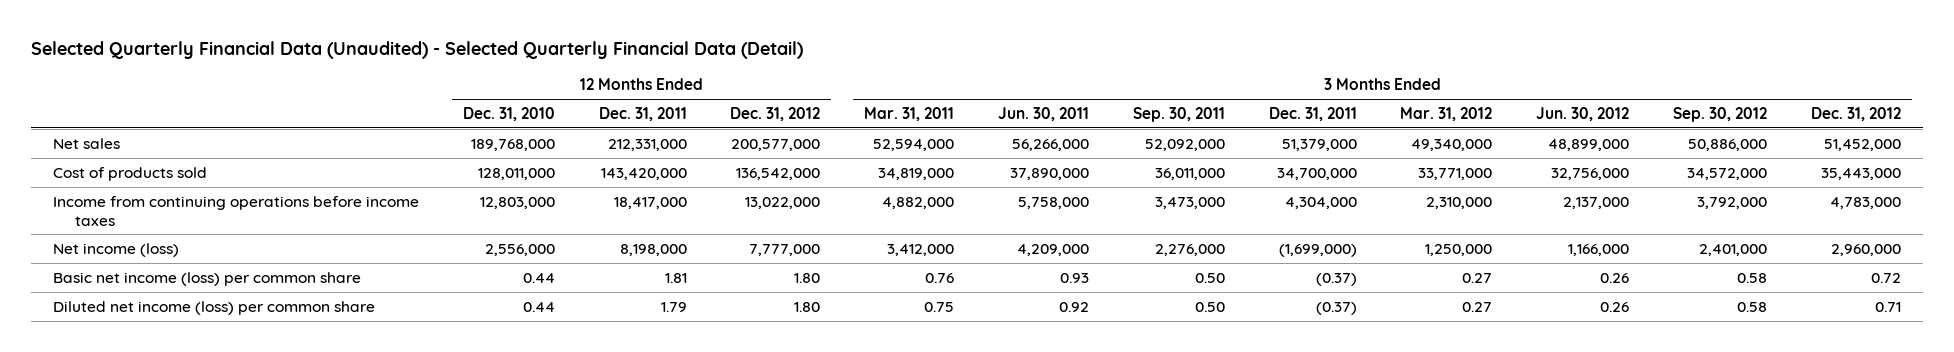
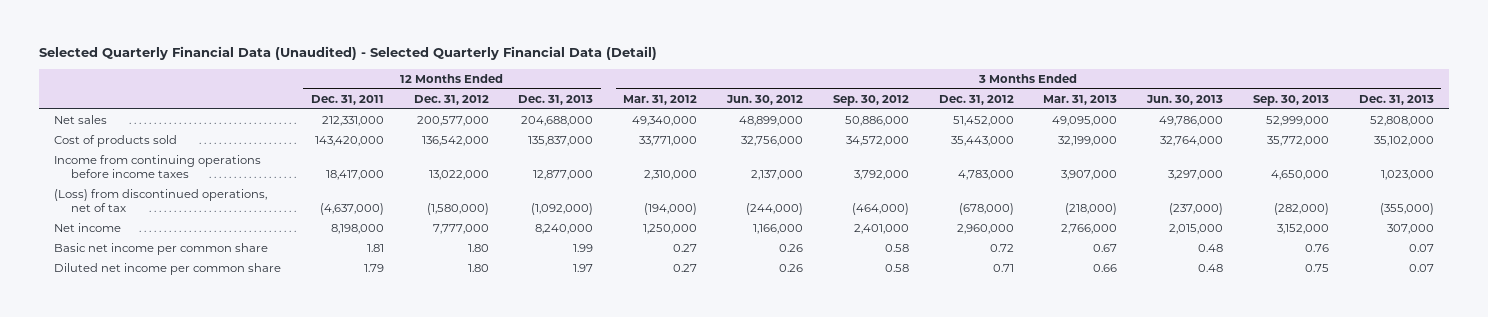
[462,107,555,122] Dec. 31, 2010 -> none
[864,107,955,122] Mar. 31, 2011 -> none
[998,107,1090,122] Jun. 30, 2011 -> none
[1132,107,1225,123] Sep. 30, 2011 -> none
[1268,107,1357,122] Dec. 31, 2011 -> none
none -> [518,94,594,105] Dec. 31, 2013
none -> [1043,94,1118,105] Mar. 31, 2013
none -> [1146,94,1224,105] Jun. 30, 2013
none -> [1252,94,1329,106] Sep. 30, 2013
none -> [1358,94,1434,105] Dec. 31, 2013
none -> [54,189,268,212] (Loss) from discontinued operations, net of tax
[52,242,179,257] Net income (loss) -> [54,223,122,233] Net income
[52,271,361,286] Basic net income (loss) per common share -> [54,243,269,256] Basic net income per common share
[52,300,375,315] Diluted net income (loss) per common share -> [54,263,282,276] Diluted net income per common share

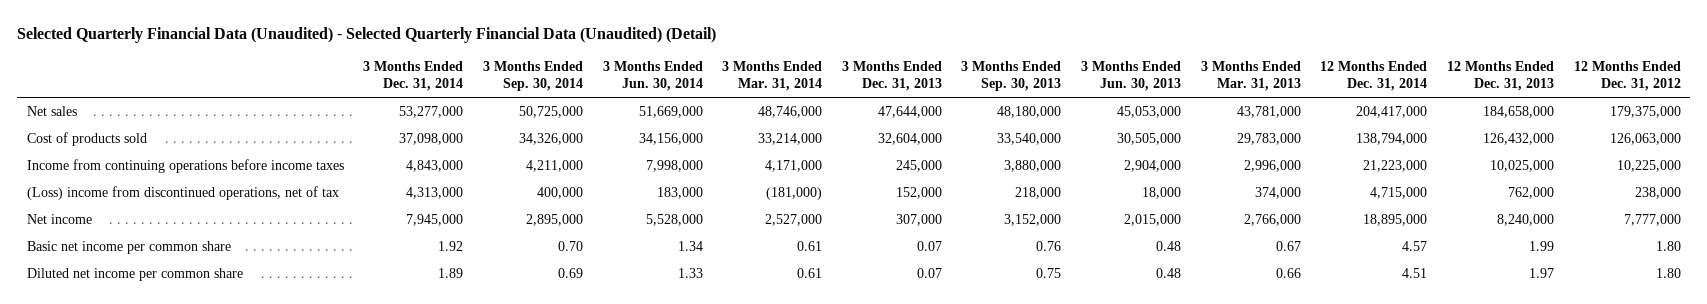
[39,46,658,61] Selected Quarterly Financial Data (Unaudited) - Selected Quarterly Financial Data (Detail) -> [16,26,716,43] Selected Quarterly Financial Data (Unaudited) - Selected Quarterly Financial Data (Unaudited) (Detail)
[310,94,384,105] Dec. 31, 2011 -> none
[623,94,698,105] Mar. 31, 2012 -> none
[725,94,803,105] Jun. 30, 2012 -> none
[832,94,909,106] Sep. 30, 2012 -> none
[938,94,1014,105] Dec. 31, 2012 -> none
none -> [363,61,464,91] 3 Months Ended Dec. 31, 2014
none -> [482,61,583,91] 3 Months Ended Sep. 30, 2014
none -> [602,61,703,91] 3 Months Ended Jun. 30, 2014
none -> [722,61,823,91] 3 Months Ended Mar. 31, 2014
none -> [1320,61,1428,91] 12 Months Ended Dec. 31, 2014
[416,116,489,127] 200,577,000 -> [1609,106,1681,119] 179,375,000
[521,116,594,127] 204,688,000 -> [1482,106,1554,119] 184,658,000
[1052,116,1118,127] 49,095,000 -> [1236,106,1301,119] 43,781,000
[1159,116,1224,127] 49,786,000 -> [1117,106,1182,119] 45,053,000
[1265,116,1329,127] 52,999,000 -> [997,106,1062,119] 48,180,000
[1369,116,1434,127] 52,808,000 -> [877,106,942,119] 47,644,000
[421,136,489,147] 136,542,000 -> [1609,133,1681,146] 126,063,000
[528,136,594,147] 135,837,000 -> [1482,133,1554,146] 126,432,000
[1058,136,1118,147] 32,199,000 -> [1236,133,1301,146] 29,783,000
[1160,136,1224,147] 32,764,000 -> [1117,133,1182,146] 30,505,000
[1266,136,1329,147] 35,772,000 -> [997,133,1062,146] 33,540,000
[1373,136,1434,147] 35,102,000 -> [877,133,942,146] 32,604,000
[428,169,489,180] 13,022,000 -> [1616,160,1681,173] 10,225,000
[533,169,594,180] 12,877,000 -> [1489,160,1554,173] 10,025,000
[1061,169,1118,180] 3,907,000 -> [1243,160,1301,173] 2,996,000
[1168,169,1224,180] 3,297,000 -> [1124,160,1182,173] 2,904,000
[1270,169,1329,180] 4,650,000 -> [1004,160,1062,173] 3,880,000
[1380,169,1434,180] 1,023,000 -> [895,160,942,173] 245,000
[54,189,268,212] (Loss) from discontinued operations, net of tax -> [26,186,339,201] (Loss) income from discontinued operations, net of tax
[426,202,489,215] (1,580,000) -> [1634,187,1681,200] 238,000
[531,202,594,215] (1,092,000) -> [1507,187,1554,200] 762,000
[1065,202,1118,215] (218,000) -> [1254,187,1301,200] 374,000
[1169,202,1224,215] (237,000) -> [1142,187,1182,200] 18,000
[1273,202,1329,215] (282,000) -> [1015,187,1062,200] 218,000
[1379,202,1434,215] (355,000) -> [895,187,942,200] 152,000

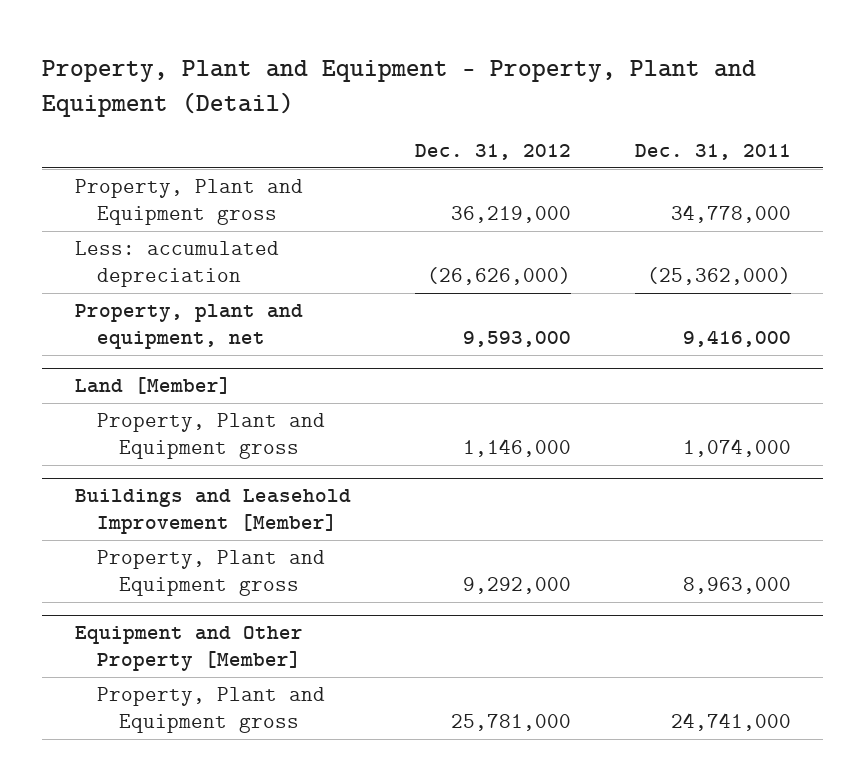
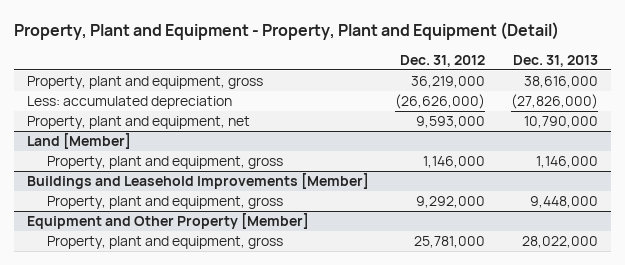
[635,143,792,160] Dec. 31, 2011 -> none
none -> [513,54,599,67] Dec. 31, 2013
[74,179,303,225] Property, Plant and Equipment gross -> [26,76,263,90] Property, plant and equipment, gross
[96,413,325,459] Property, Plant and Equipment gross -> [47,156,284,170] Property, plant and equipment, gross
[74,489,351,535] Buildings and Leasehold Improvement [Member] -> [26,173,369,190] Buildings and Leasehold Improvements [Member]
[96,550,325,596] Property, Plant and Equipment gross -> [47,196,284,210] Property, plant and equipment, gross
[96,687,325,733] Property, Plant and Equipment gross -> [47,236,284,250] Property, plant and equipment, gross

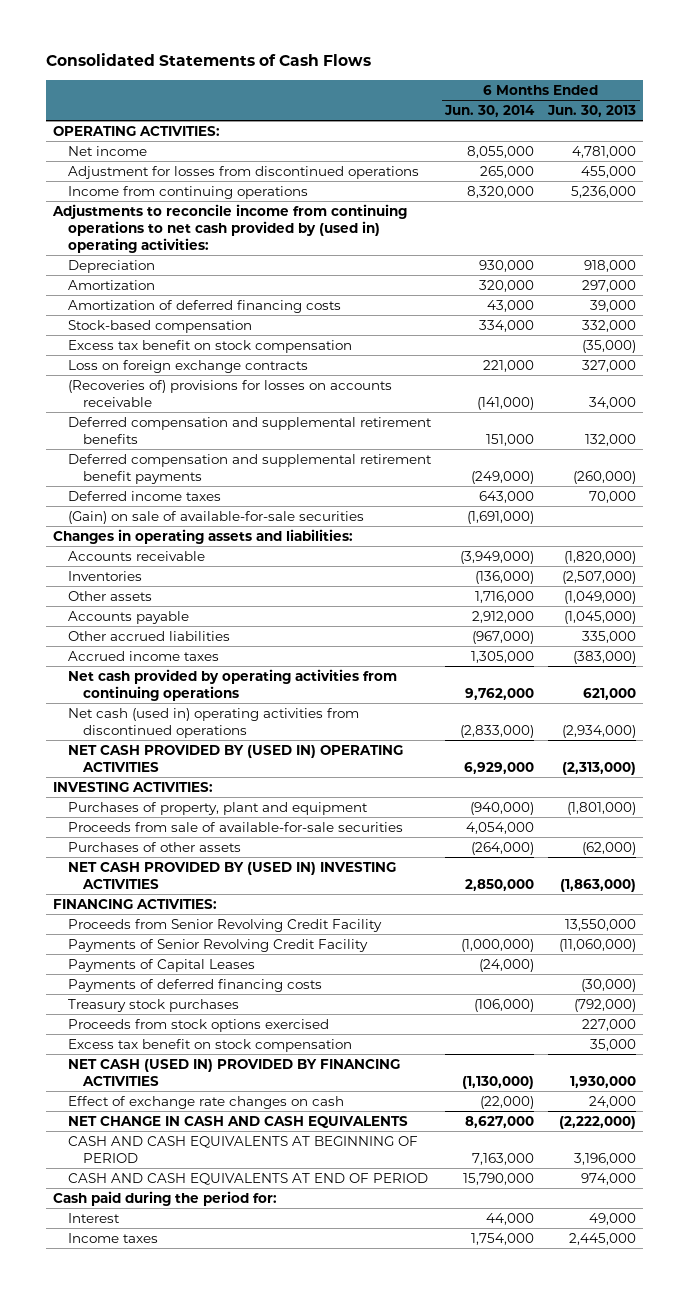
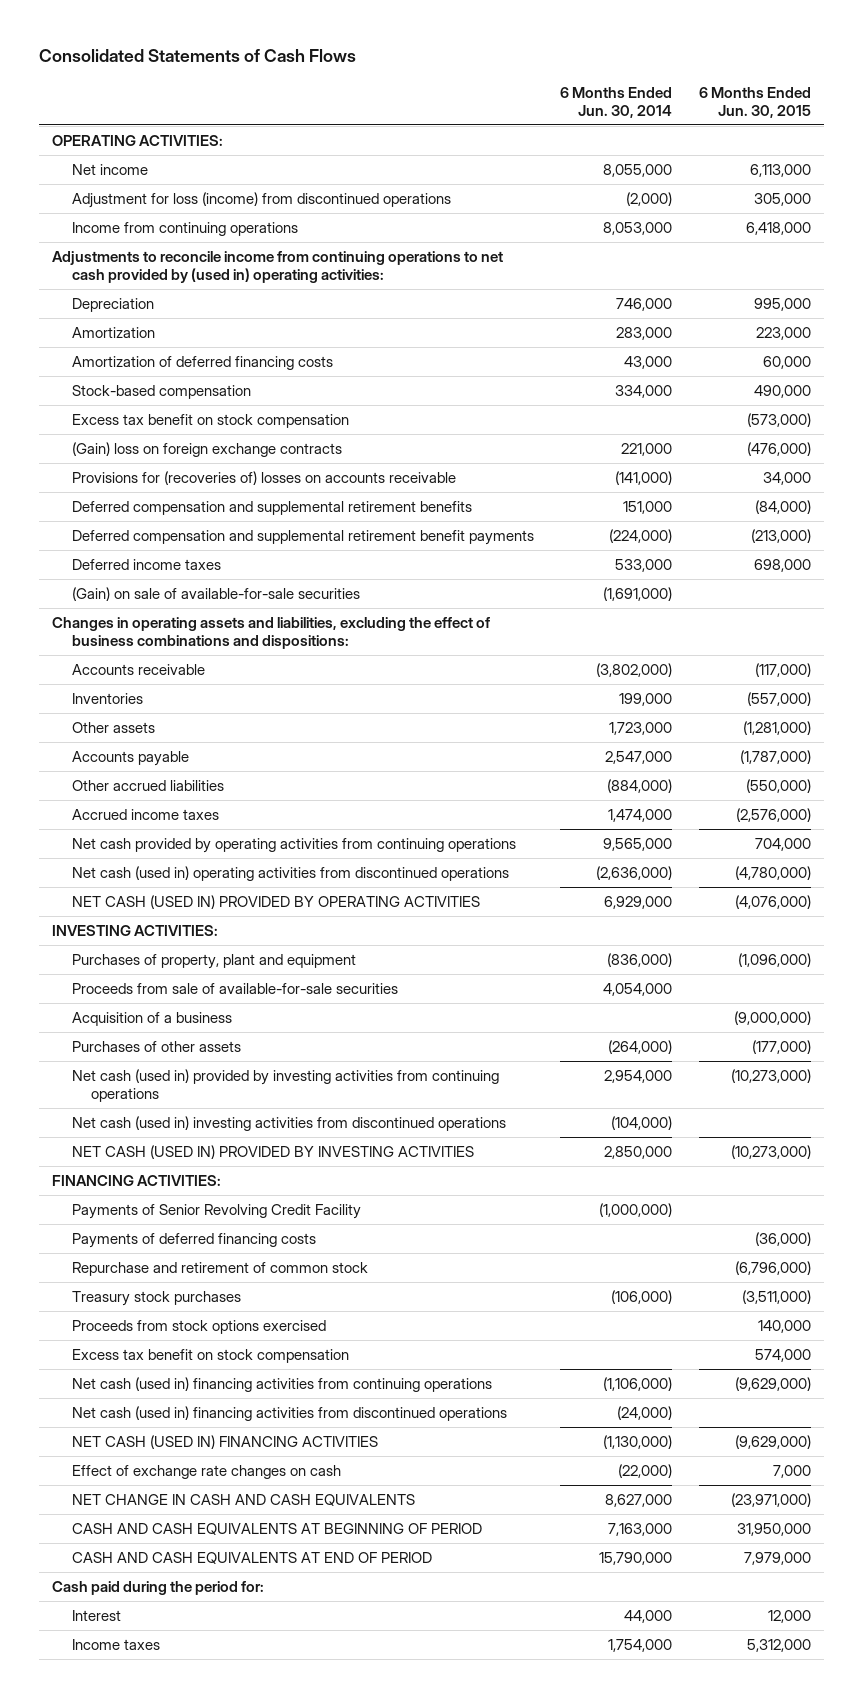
[547,104,637,117] Jun. 30, 2013 -> none
none -> [698,86,811,118] 6 Months Ended Jun. 30, 2015
[67,165,419,179] Adjustment for losses from discontinued operations -> [71,192,451,209] Adjustment for loss (income) from discontinued operations
[480,165,535,178] 265,000 -> [626,192,673,207] (2,000)
[467,185,535,198] 8,320,000 -> [603,222,673,236] 8,053,000
[479,259,535,272] 930,000 -> [616,298,673,312] 746,000
[479,279,535,292] 320,000 -> [616,327,673,341] 283,000
[67,359,308,373] Loss on foreign exchange contracts -> [71,442,342,458] (Gain) loss on foreign exchange contracts
[67,379,392,407] (Recoveries of) provisions for losses on accounts receivable -> [71,471,456,486] Provisions for (recoveries of) losses on accounts receivable
[471,470,535,484] (249,000) -> [609,529,673,544] (224,000)
[479,490,535,503] 643,000 -> [615,559,673,573] 533,000
[52,528,353,544] Changes in operating assets and liabilities: -> [52,617,491,650] Changes in operating assets and liabilities, excluding the effect of business combinations and dispositions:
[460,550,535,564] (3,949,000) -> [596,663,673,678] (3,802,000)
[475,570,535,584] (136,000) -> [619,693,673,707] 199,000
[475,590,535,603] 1,716,000 -> [609,722,673,736] 1,723,000
[472,610,535,623] 2,912,000 -> [605,751,673,765] 2,547,000
[472,630,535,644] (967,000) -> [607,779,673,794] (884,000)
[471,650,535,663] 1,305,000 -> [608,809,673,823] 1,474,000
[465,687,535,700] 9,762,000 -> [603,838,673,852] 9,565,000
[460,724,535,738] (2,833,000) -> [596,866,673,881] (2,636,000)
[67,744,403,772] NET CASH PROVIDED BY (USED IN) OPERATING ACTIVITIES -> [71,895,480,910] NET CASH (USED IN) PROVIDED BY OPERATING ACTIVITIES
[470,801,535,815] (940,000) -> [607,953,673,968] (836,000)
none -> [71,1012,232,1027] Acquisition of a business
[67,861,396,889] NET CASH PROVIDED BY (USED IN) INVESTING ACTIVITIES -> [71,1069,499,1103] Net cash (used in) provided by investing activities from continuing operations
[465,878,535,891] 2,850,000 -> [604,1070,673,1084] 2,954,000
none -> [71,1116,506,1132] Net cash (used in) investing activities from discontinued operations
none -> [71,1145,474,1160] NET CASH (USED IN) PROVIDED BY INVESTING ACTIVITIES
[67,918,382,932] Proceeds from Senior Revolving Credit Facility -> none
[67,958,255,972] Payments of Capital Leases -> none
none -> [71,1262,368,1277] Repurchase and retirement of common stock
[67,1058,400,1086] NET CASH (USED IN) PROVIDED BY FINANCING ACTIVITIES -> [71,1377,492,1393] Net cash (used in) financing activities from continuing operations
[462,1075,535,1089] (1,130,000) -> [603,1377,673,1392] (1,106,000)
none -> [71,1406,507,1422] Net cash (used in) financing activities from discontinued operations
none -> [71,1435,378,1450] NET CASH (USED IN) FINANCING ACTIVITIES

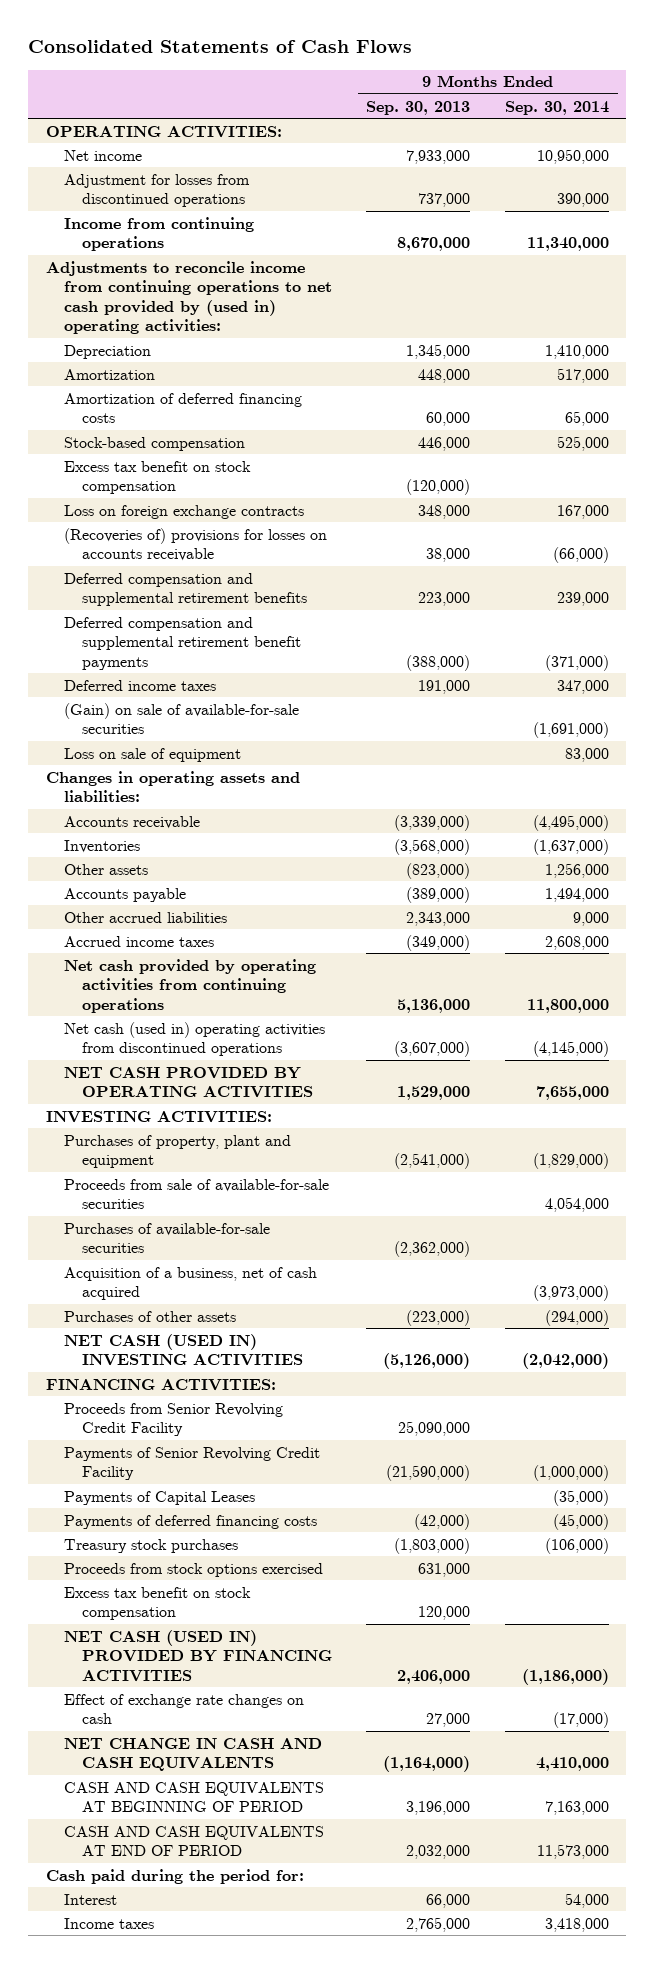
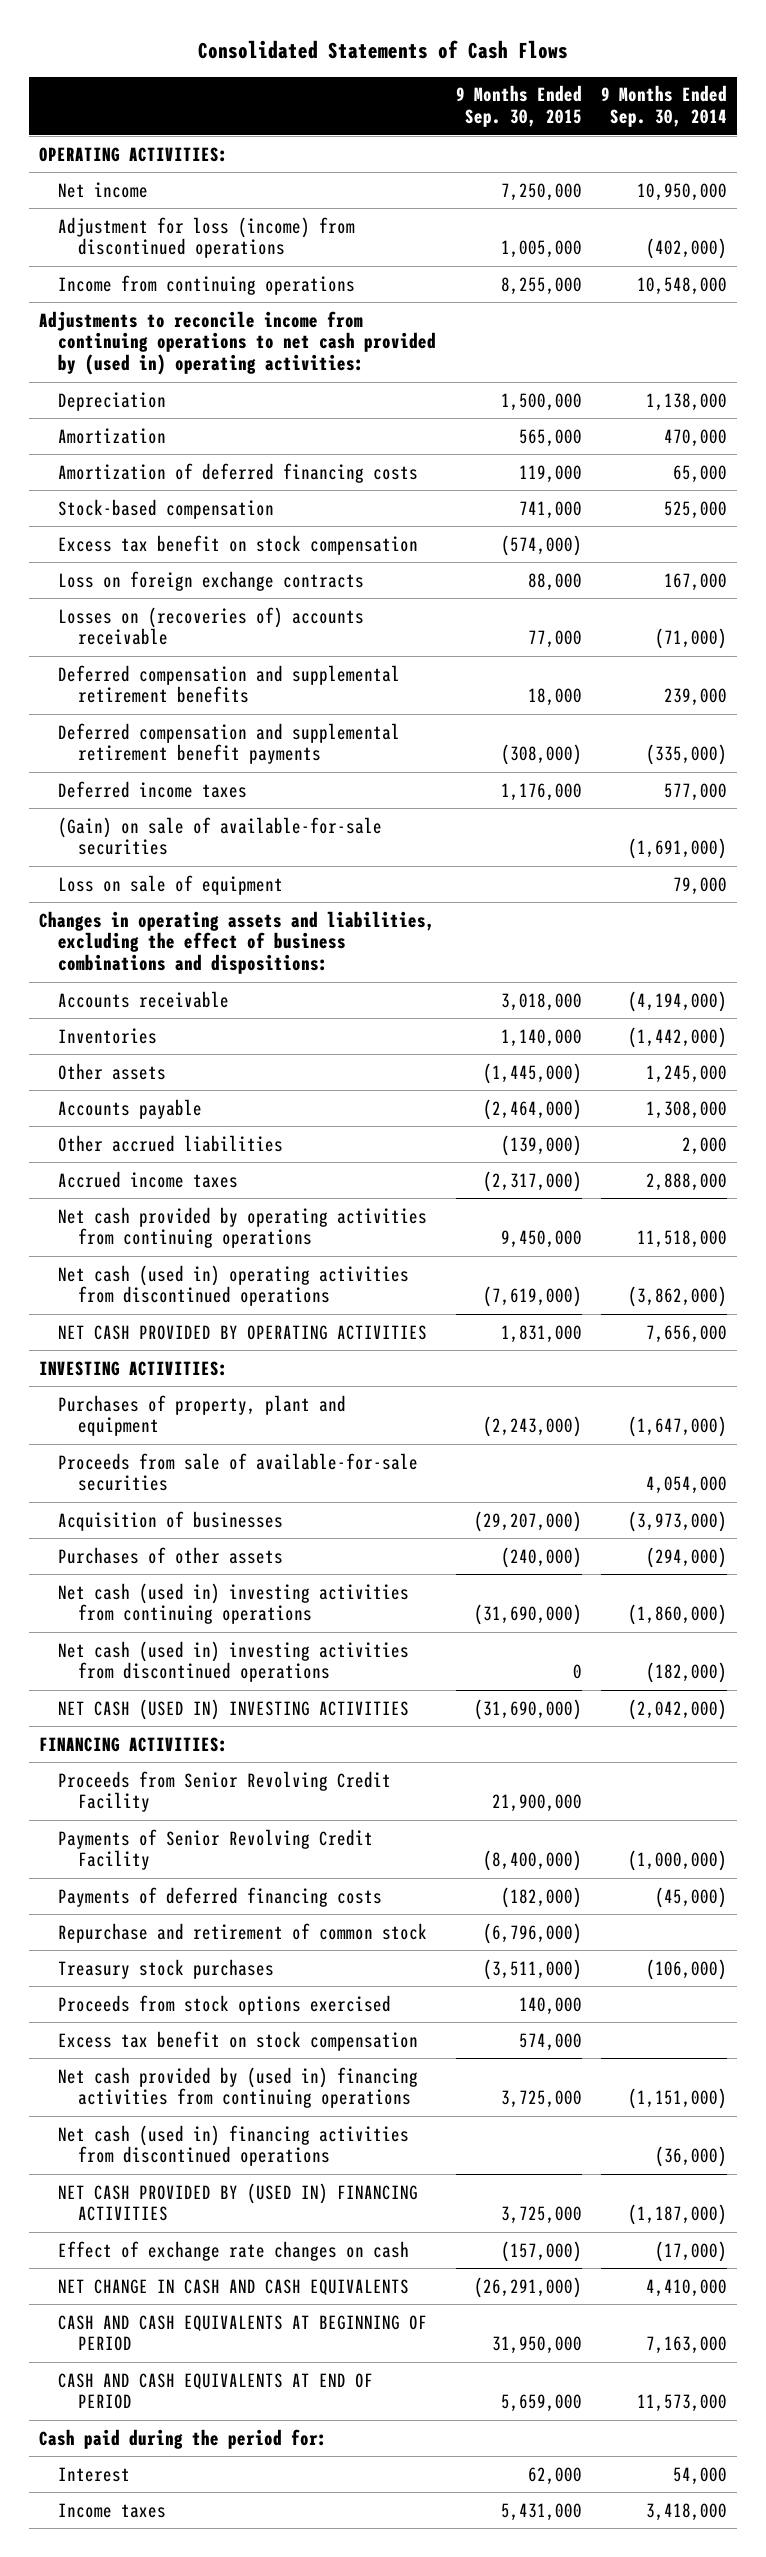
[366,100,471,115] Sep. 30, 2013 -> none
none -> [455,85,582,128] 9 Months Ended Sep. 30, 2015
[63,173,250,208] Adjustment for losses from discontinued operations -> [58,216,356,259] Adjustment for loss (income) from discontinued operations
[557,193,610,208] 390,000 -> [646,238,728,260] (402,000)
[527,237,610,252] 11,340,000 -> [637,276,728,295] 10,548,000
[545,344,610,359] 1,410,000 -> [646,392,728,411] 1,138,000
[557,367,610,383] 517,000 -> [664,428,728,447] 470,000
[63,527,327,562] (Recoveries of) provisions for losses on accounts receivable -> [58,606,365,646] Losses on (recoveries of) accounts receivable
[553,547,610,564] (66,000) -> [655,628,728,650] (71,000)
[545,654,610,671] (371,000) -> [646,744,728,766] (335,000)
[557,679,610,694] 347,000 -> [664,782,728,801] 577,000
[565,747,610,762] 83,000 -> [673,876,728,895] 79,000
[45,770,300,803] Changes in operating assets and liabilities: -> [38,910,435,975] Changes in operating assets and liabilities, excluding the effect of business combinations and dispositions:
[533,814,610,831] (4,495,000) -> [628,990,728,1012] (4,194,000)
[533,838,610,855] (1,637,000) -> [628,1026,728,1048] (1,442,000)
[545,862,610,878] 1,256,000 -> [646,1064,728,1083] 1,245,000
[545,887,610,902] 1,494,000 -> [646,1100,728,1119] 1,308,000
[573,911,610,926] 9,000 -> [682,1136,728,1155] 2,000
[545,935,610,950] 2,608,000 -> [646,1172,728,1191] 2,888,000
[527,998,610,1013] 11,800,000 -> [637,1230,728,1249] 11,518,000
[533,1041,610,1058] (4,145,000) -> [628,1286,728,1308] (3,862,000)
[536,1086,610,1101] 7,655,000 -> [646,1324,728,1343] 7,656,000
[533,1153,610,1170] (1,829,000) -> [628,1416,728,1438] (1,647,000)
[63,1222,270,1254] Purchases of available-for-sale securities -> none
[63,1266,317,1301] Acquisition of a business, net of cash acquired -> [58,1510,284,1531] Acquisition of businesses
none -> [58,1582,410,1625] Net cash (used in) investing activities from continuing operations
none -> [58,1640,410,1683] Net cash (used in) investing activities from discontinued operations
[63,1490,255,1505] Payments of Capital Leases -> none
none -> [58,1922,428,1943] Repurchase and retirement of common stock
[63,1629,332,1682] NET CASH (USED IN) PROVIDED BY FINANCING ACTIVITIES -> [58,2066,419,2109] Net cash provided by (used in) financing activities from continuing operations
[522,1668,610,1685] (1,186,000) -> [628,2088,728,2110] (1,151,000)
none -> [58,2124,410,2167] Net cash (used in) financing activities from discontinued operations
none -> [58,2182,419,2222] NET CASH PROVIDED BY (USED IN) FINANCING ACTIVITIES

